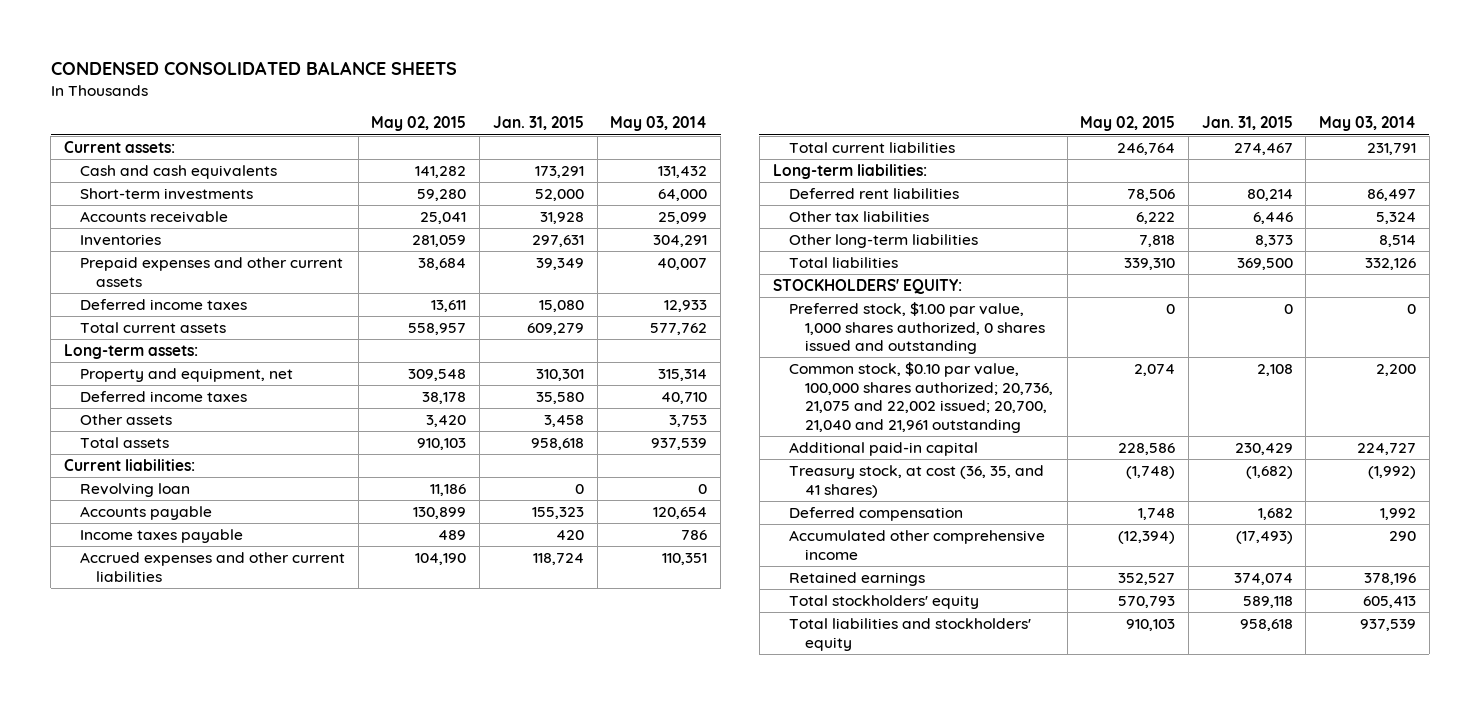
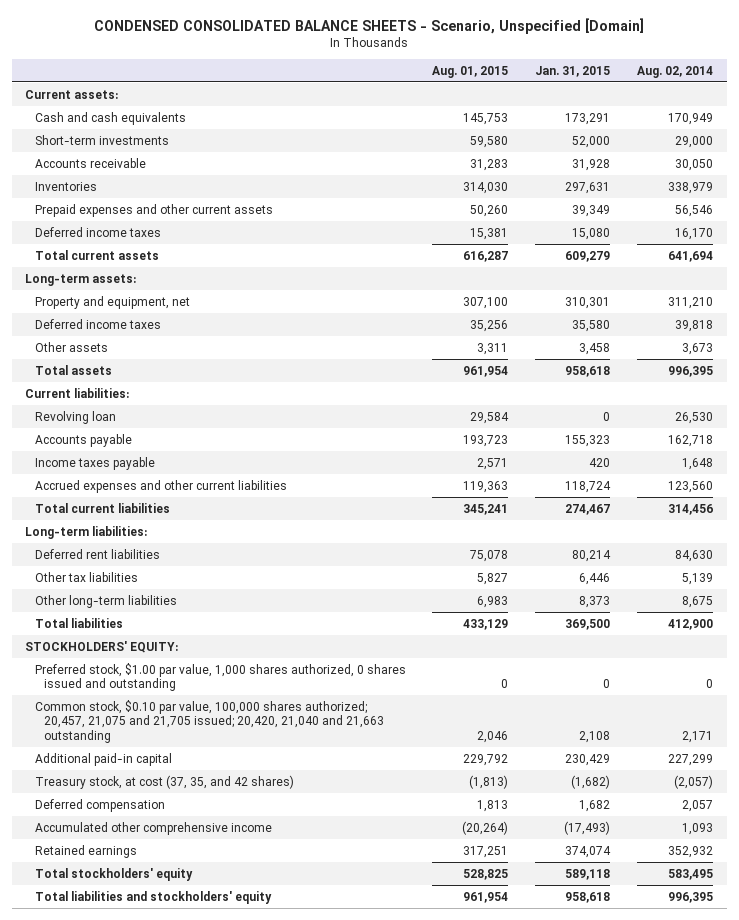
[50,60,457,75] CONDENSED CONSOLIDATED BALANCE SHEETS -> [94,17,645,34] CONDENSED CONSOLIDATED BALANCE SHEETS - Scenario, Unspecified [Domain]
[371,116,467,132] May 02, 2015 -> none
[610,116,708,132] May 03, 2014 -> none
none -> [432,65,509,78] Aug. 01, 2015
none -> [637,65,714,78] Aug. 02, 2014
[788,362,1054,433] Common stock, $0.10 par value, 100,000 shares authorized; 20,736, 21,075 and 22,002 issued; 20,700, 21,040 and 21,961 outstanding -> [34,699,384,744] Common stock, $0.10 par value, 100,000 shares authorized; 20,457, 21,075 and 21,705 issued; 20,420, 21,040 and 21,663 outstanding
[788,465,1044,498] Treasury stock, at cost (36, 35, and 41 shares) -> [34,774,294,789] Treasury stock, at cost (37, 35, and 42 shares)

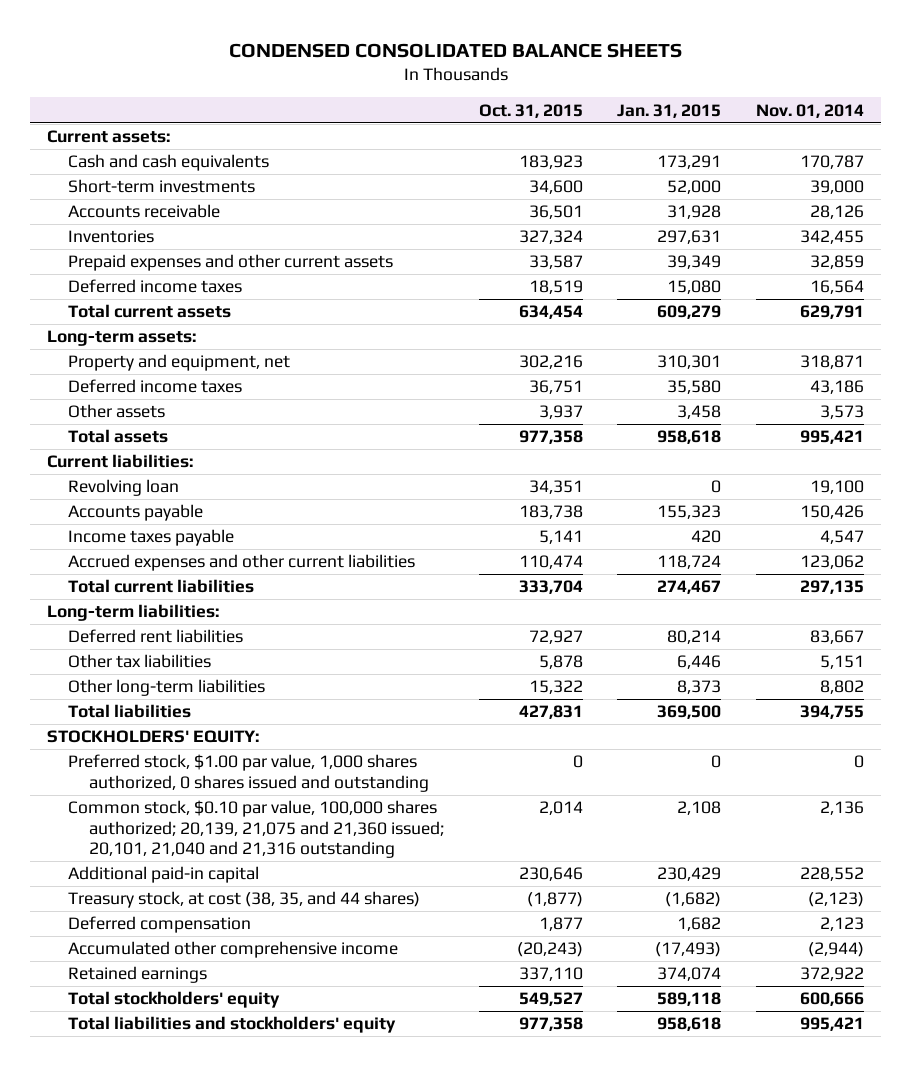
[94,17,645,34] CONDENSED CONSOLIDATED BALANCE SHEETS - Scenario, Unspecified [Domain] -> [228,42,682,58] CONDENSED CONSOLIDATED BALANCE SHEETS
[432,65,509,78] Aug. 01, 2015 -> none
[637,65,714,78] Aug. 02, 2014 -> none
none -> [478,103,583,118] Oct. 31, 2015
none -> [755,103,864,118] Nov. 01, 2014
[34,699,384,744] Common stock, $0.10 par value, 100,000 shares authorized; 20,457, 21,075 and 21,705 issued; 20,420, 21,040 and 21,663 outstanding -> [68,800,445,858] Common stock, $0.10 par value, 100,000 shares authorized; 20,139, 21,075 and 21,360 issued; 20,101, 21,040 and 21,316 outstanding
[34,774,294,789] Treasury stock, at cost (37, 35, and 42 shares) -> [68,891,421,909] Treasury stock, at cost (38, 35, and 44 shares)

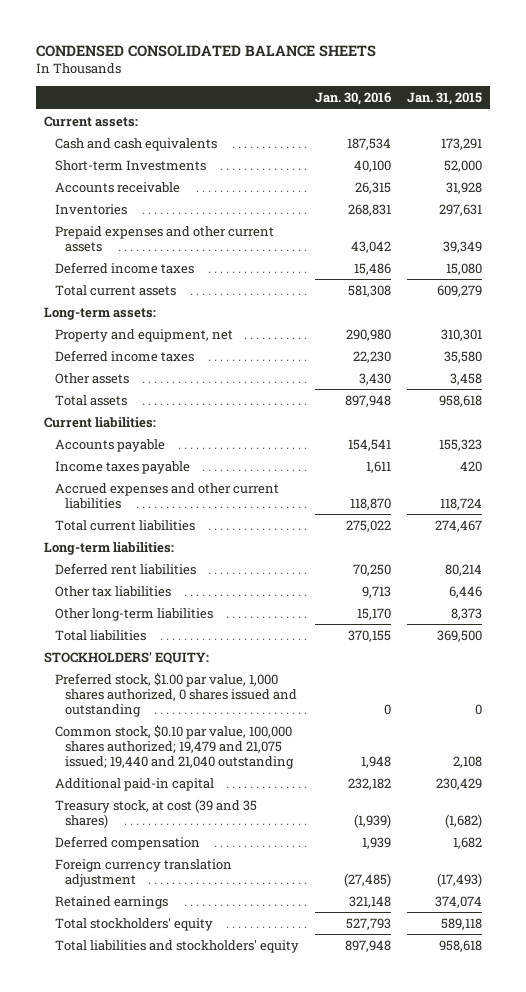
[478,103,583,118] Oct. 31, 2015 -> none
[755,103,864,118] Nov. 01, 2014 -> none
none -> [314,92,391,106] Jan. 30, 2016
[68,179,256,194] Short-term investments -> [54,159,206,171] Short-term Investments
[68,479,180,497] Revolving loan -> none
[68,800,445,858] Common stock, $0.10 par value, 100,000 shares authorized; 20,139, 21,075 and 21,360 issued; 20,101, 21,040 and 21,316 outstanding -> [54,724,294,769] Common stock, $0.10 par value, 100,000 shares authorized; 19,479 and 21,075 issued; 19,440 and 21,040 outstanding
[68,891,421,909] Treasury stock, at cost (38, 35, and 44 shares) -> [54,798,257,828] Treasury stock, at cost (39 and 35 shares)
[68,941,399,959] Accumulated other comprehensive income -> [54,858,232,887] Foreign currency translation adjustment

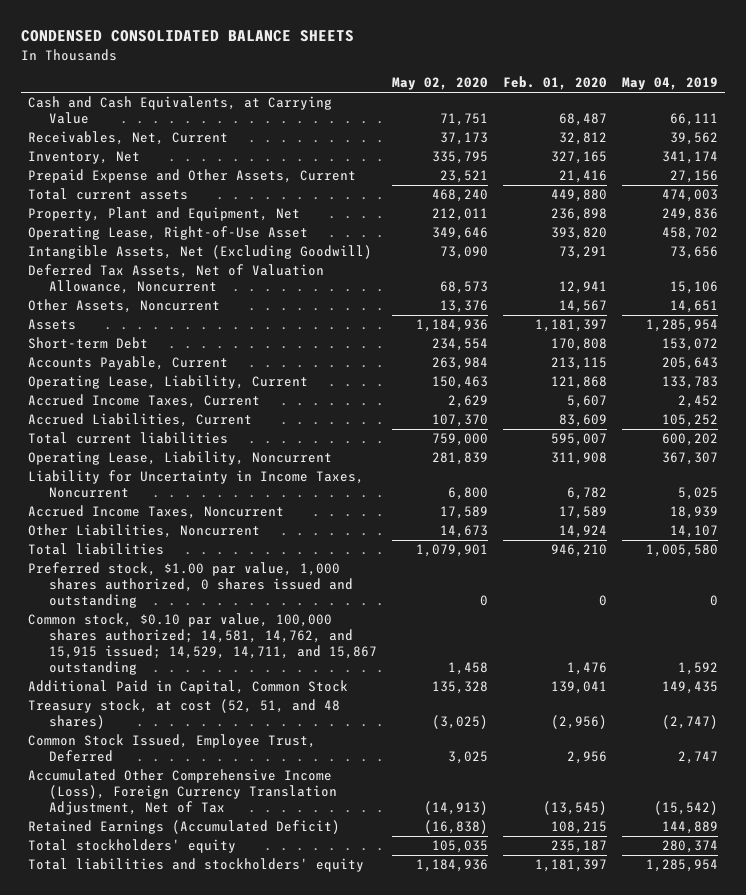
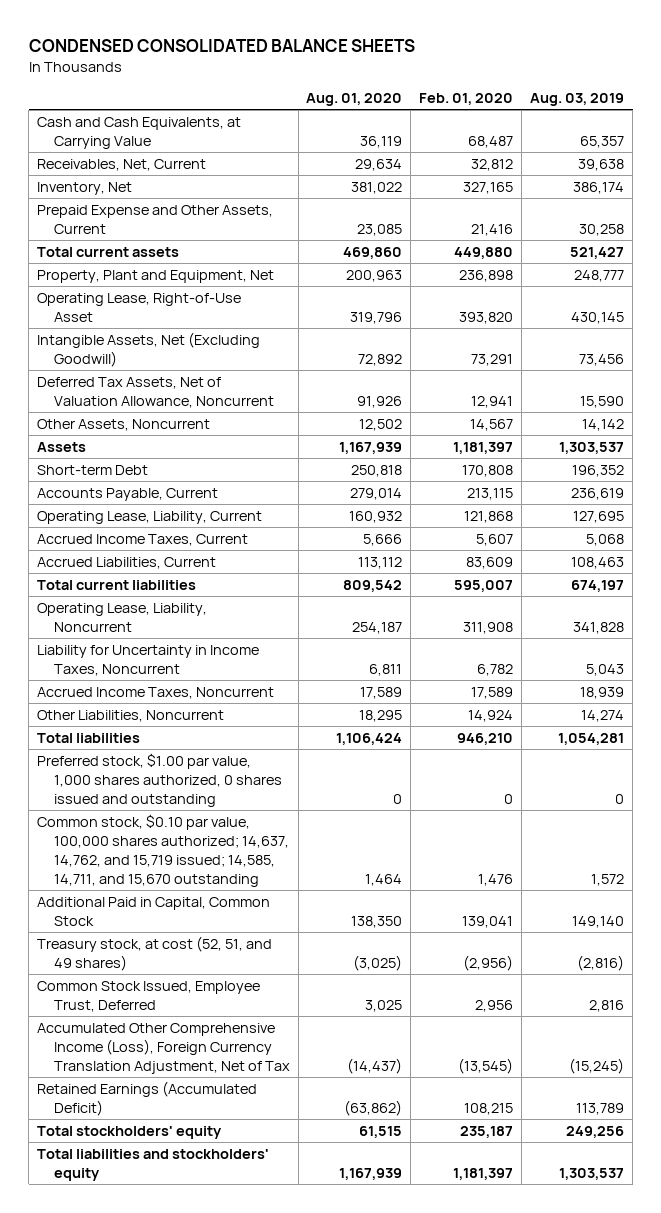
[391,77,488,91] May 02, 2020 -> none
[621,77,718,91] May 04, 2019 -> none
none -> [306,93,403,107] Aug. 01, 2020
none -> [530,93,625,107] Aug. 03, 2019
[28,613,377,676] Common stock, $0.10 par value, 100,000 shares authorized; 14,581, 14,762, and 15,915 issued; 14,529, 14,711, and 15,867 outstanding -> [37,813,289,887] Common stock, $0.10 par value, 100,000 shares authorized; 14,637, 14,762, and 15,719 issued; 14,585, 14,711, and 15,670 outstanding
[28,699,341,730] Treasury stock, at cost (52, 51, and 48 shares) -> [37,935,273,971] Treasury stock, at cost (52, 51, and 49 shares)

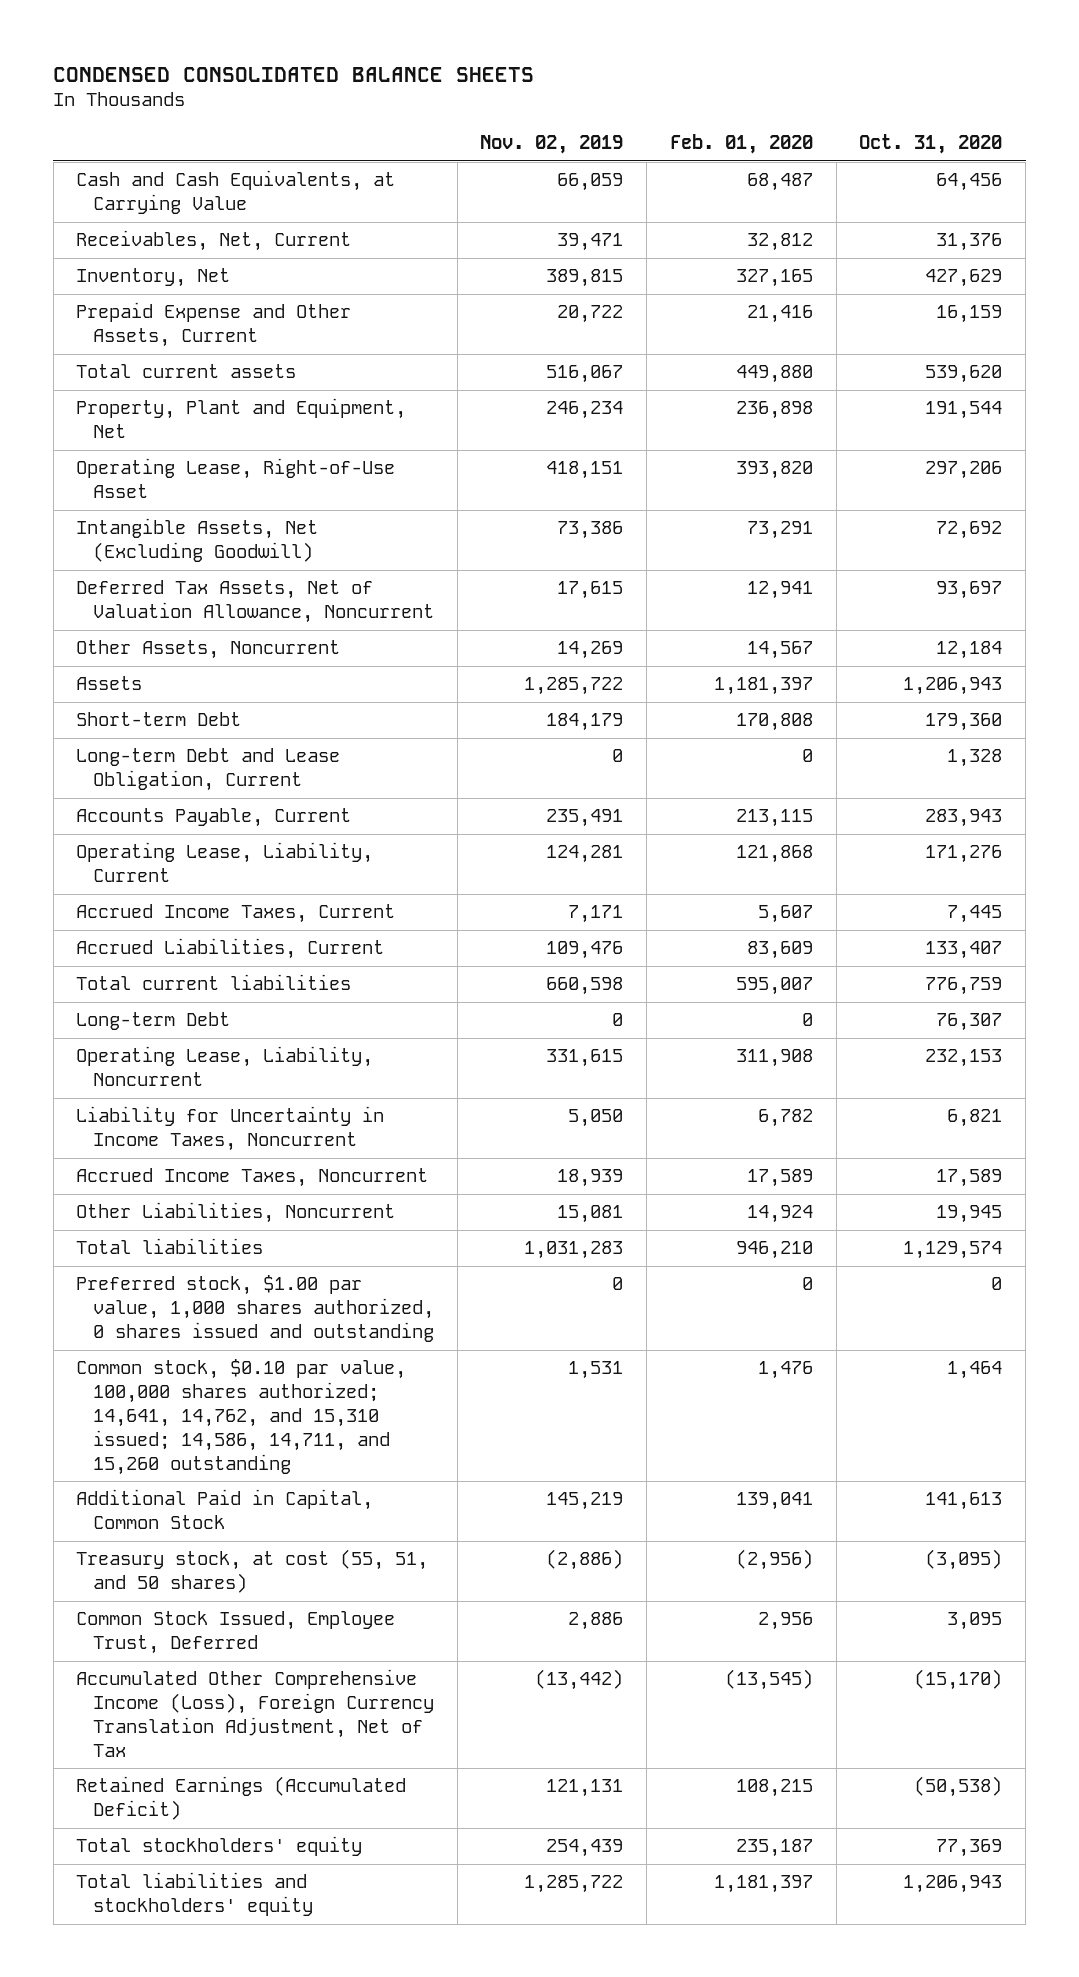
[306,93,403,107] Aug. 01, 2020 -> none
[530,93,625,107] Aug. 03, 2019 -> none
none -> [480,135,624,155] Nov. 02, 2019
none -> [859,134,1003,155] Oct. 31, 2020
none -> [76,748,341,792] Long-term Debt and Lease Obligation, Current
none -> [76,1012,231,1031] Long-term Debt
[37,813,289,887] Common stock, $0.10 par value, 100,000 shares authorized; 14,637, 14,762, and 15,719 issued; 14,585, 14,711, and 15,670 outstanding -> [76,1359,407,1475] Common stock, $0.10 par value, 100,000 shares authorized; 14,641, 14,762, and 15,310 issued; 14,586, 14,711, and 15,260 outstanding
[37,935,273,971] Treasury stock, at cost (52, 51, and 49 shares) -> [76,1549,429,1594] Treasury stock, at cost (55, 51, and 50 shares)

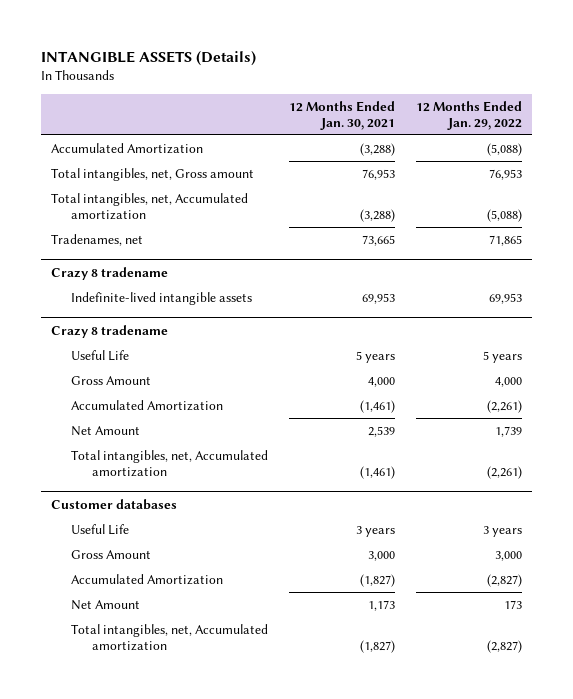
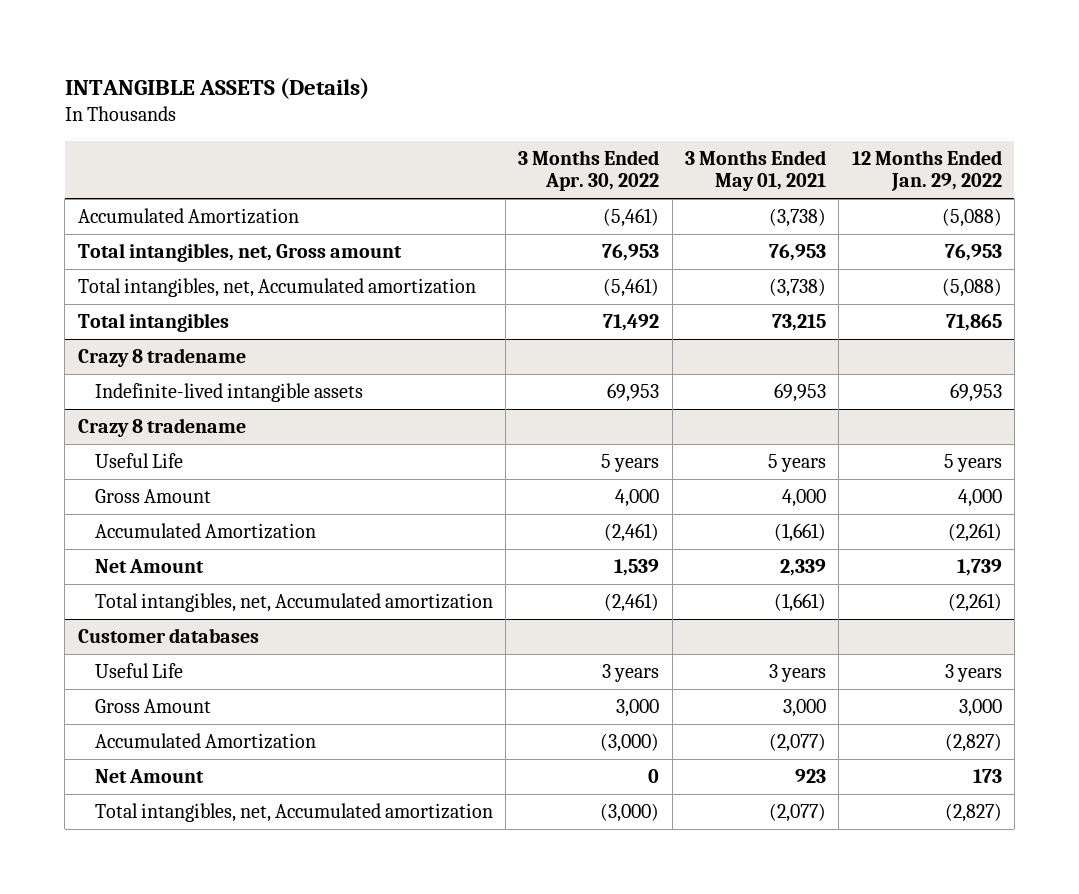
[288,100,395,130] 12 Months Ended Jan. 30, 2021 -> none
none -> [518,149,660,192] 3 Months Ended Apr. 30, 2022
none -> [684,149,826,192] 3 Months Ended May 01, 2021
[51,233,144,246] Tradenames, net -> [77,313,229,333] Total intangibles

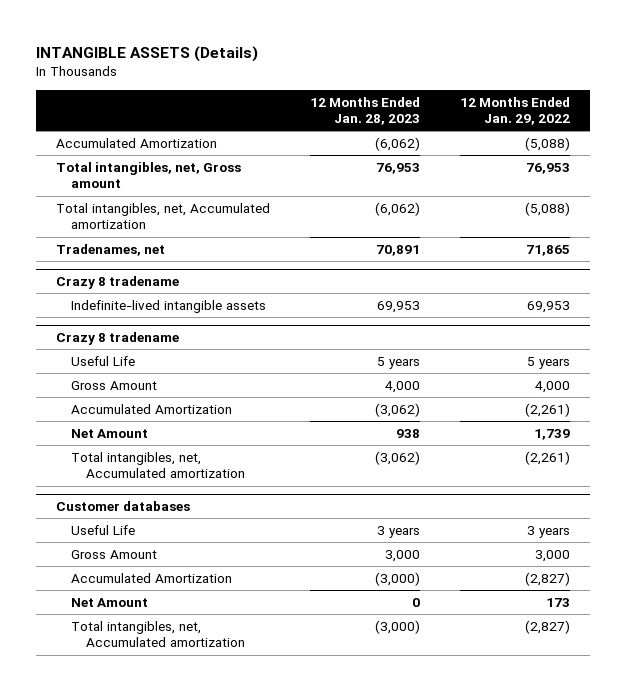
[518,149,660,192] 3 Months Ended Apr. 30, 2022 -> none
[684,149,826,192] 3 Months Ended May 01, 2021 -> none
none -> [310,96,421,126] 12 Months Ended Jan. 28, 2023
[77,313,229,333] Total intangibles -> [56,243,166,256] Tradenames, net

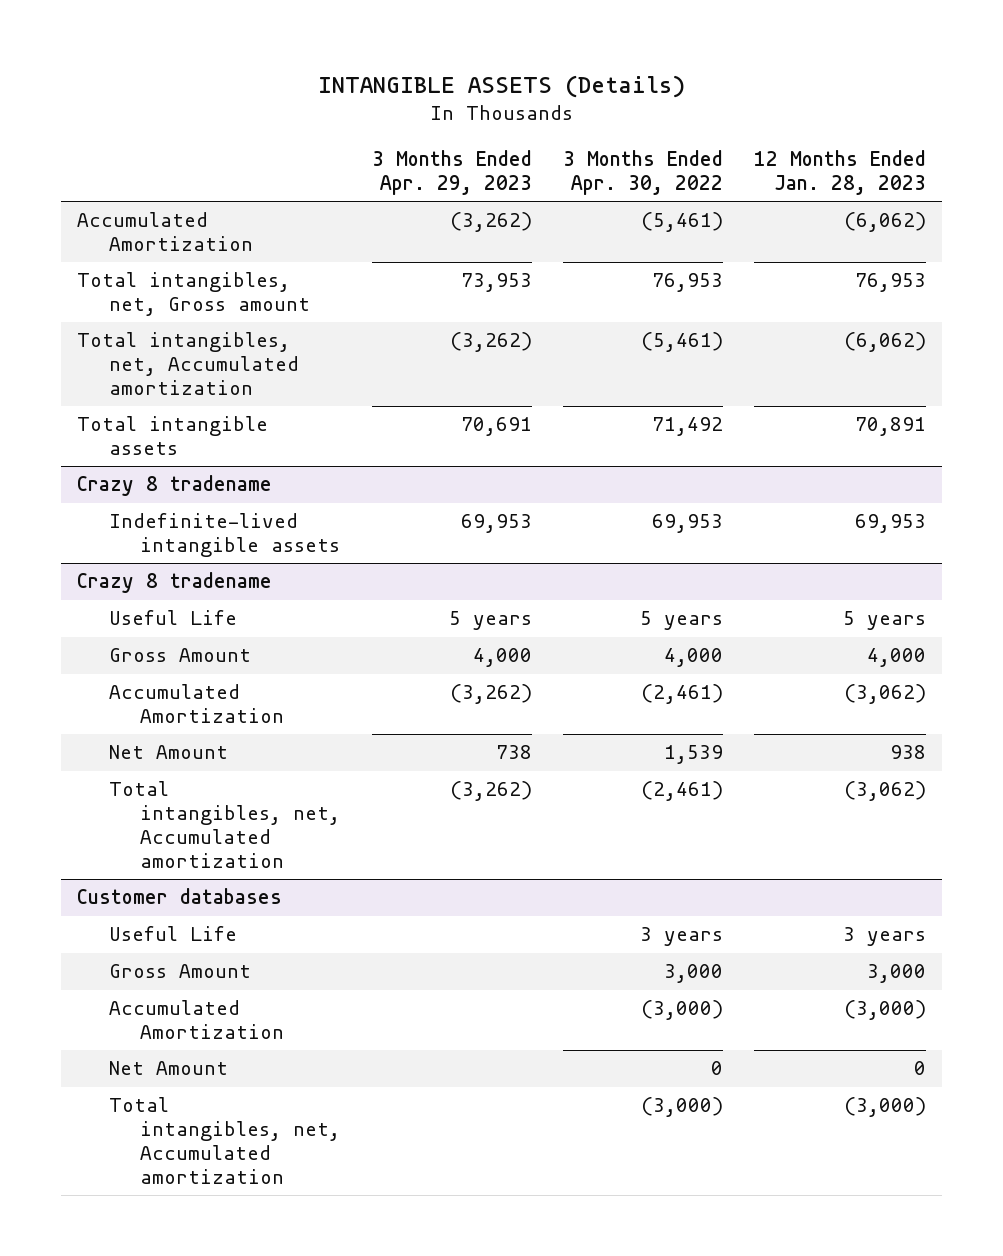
[460,96,571,126] 12 Months Ended Jan. 29, 2022 -> none
none -> [371,150,532,195] 3 Months Ended Apr. 29, 2023
none -> [562,150,723,195] 3 Months Ended Apr. 30, 2022
[56,243,166,256] Tradenames, net -> [77,416,269,456] Total intangible assets

